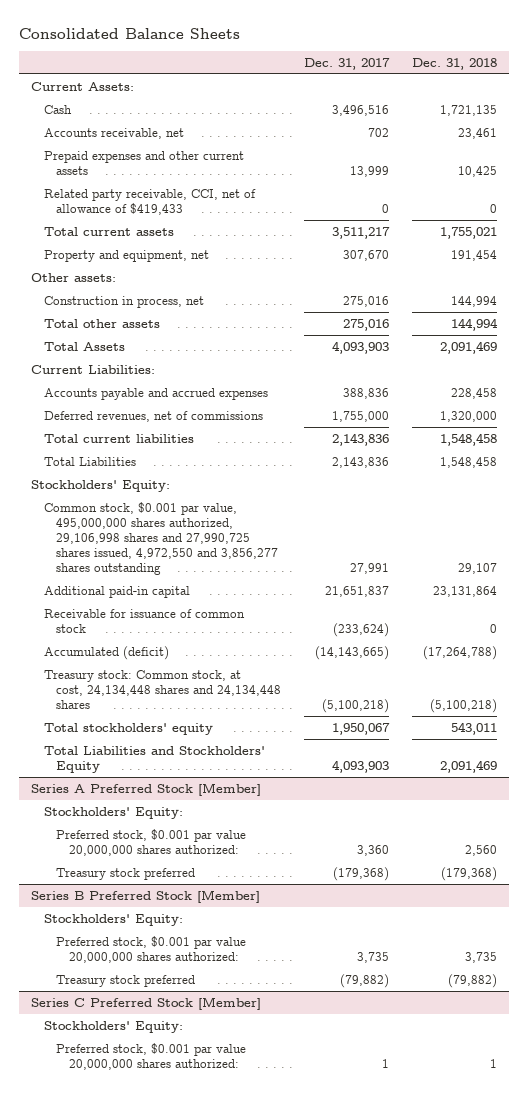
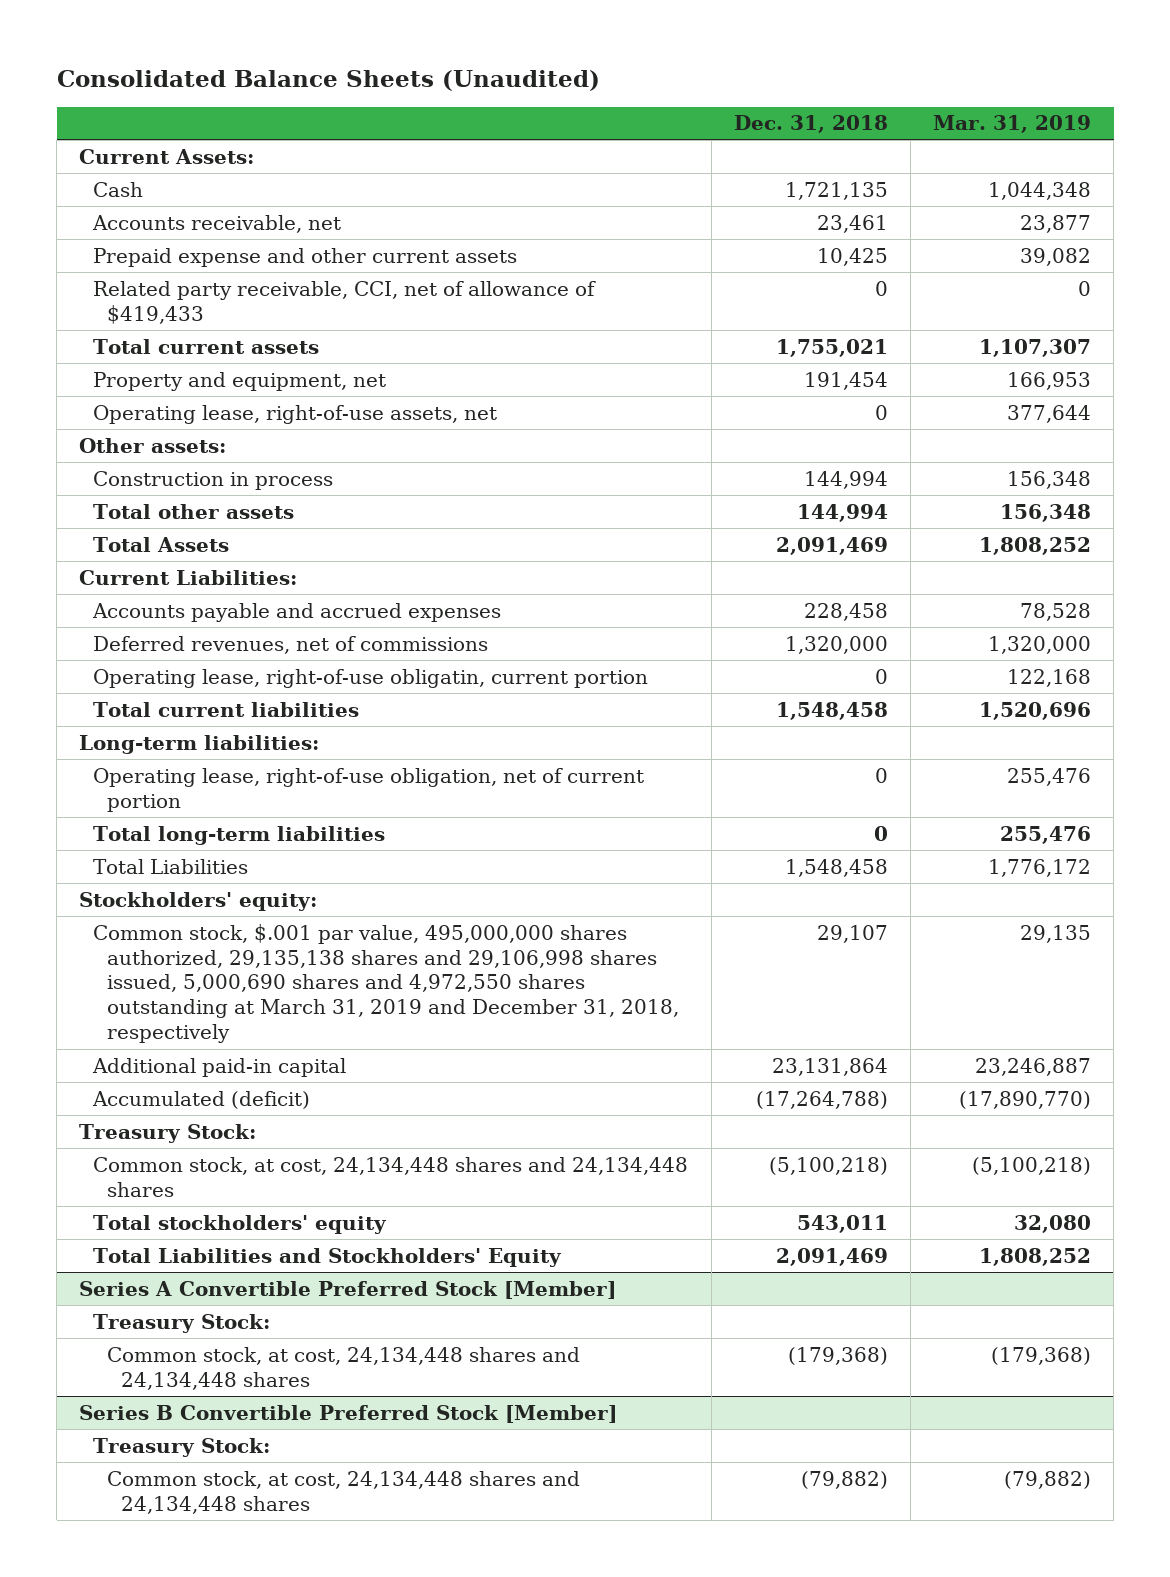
[19,27,241,39] Consolidated Balance Sheets -> [56,70,600,92] Consolidated Balance Sheets (Unaudited)
[304,57,391,70] Dec. 31, 2017 -> none
none -> [933,115,1092,134] Mar. 31, 2019
[43,150,244,175] Prepaid expenses and other current assets -> [93,247,518,267] Prepaid expense and other current assets
none -> [93,404,498,424] Operating lease, right-of-use assets, net
[43,295,204,308] Construction in process, net -> [93,470,334,490] Construction in process
none -> [93,668,649,688] Operating lease, right-of-use obligatin, current portion
none -> [79,734,320,754] Long-term liabilities:
none -> [93,767,645,812] Operating lease, right-of-use obligation, net of current portion
none -> [93,825,386,845] Total long-term liabilities
[30,479,170,492] Stockholders' Equity: -> [79,891,318,911] Stockholders' equity:
[43,501,279,576] Common stock, $0.001 par value, 495,000,000 shares authorized, 29,106,998 shares and 27,990,725 shares issued, 4,972,550 and 3,856,277 shares outstanding -> [93,923,680,1044] Common stock, $.001 par value, 495,000,000 shares authorized, 29,135,138 shares and 29,106,998 shares issued, 5,000,690 shares and 4,972,550 shares outstanding at March 31, 2019 and December 31, 2018, respectively
[43,608,245,633] Receivable for issuance of common stock -> none
none -> [79,1123,257,1143] Treasury Stock:
[43,669,282,709] Treasury stock: Common stock, at cost, 24,134,448 shares and 24,134,448 shares -> [93,1156,689,1197] Common stock, at cost, 24,134,448 shares and 24,134,448 shares
[43,806,183,819] Stockholders' Equity: -> none
[56,828,247,856] Preferred stock, $0.001 par value 20,000,000 shares authorized: -> none
[43,913,183,926] Stockholders' Equity: -> none
[56,935,247,963] Preferred stock, $0.001 par value 20,000,000 shares authorized: -> none
[30,996,261,1010] Series C Preferred Stock [Member] -> none
[43,1020,183,1033] Stockholders' Equity: -> none
[56,1042,247,1070] Preferred stock, $0.001 par value 20,000,000 shares authorized: -> none
[30,782,261,796] Series A Preferred Stock [Member] -> [79,1280,617,1299] Series A Convertible Preferred Stock [Member]
none -> [93,1313,271,1333] Treasury Stock:
[56,867,196,880] Treasury stock preferred -> [107,1346,581,1390] Common stock, at cost, 24,134,448 shares and 24,134,448 shares
[30,889,260,903] Series B Preferred Stock [Member] -> [79,1404,618,1423] Series B Convertible Preferred Stock [Member]
none -> [93,1437,271,1457] Treasury Stock:
[56,974,196,987] Treasury stock preferred -> [107,1470,581,1514] Common stock, at cost, 24,134,448 shares and 24,134,448 shares

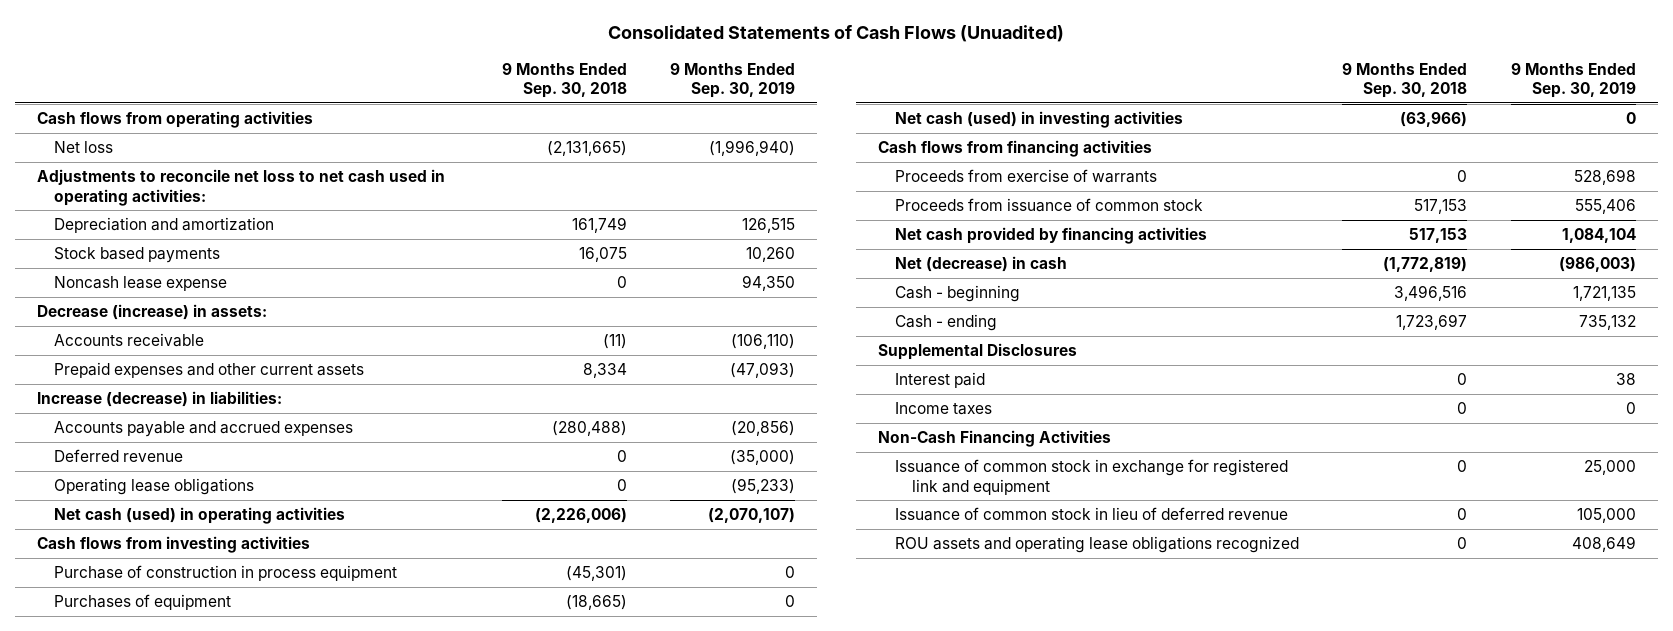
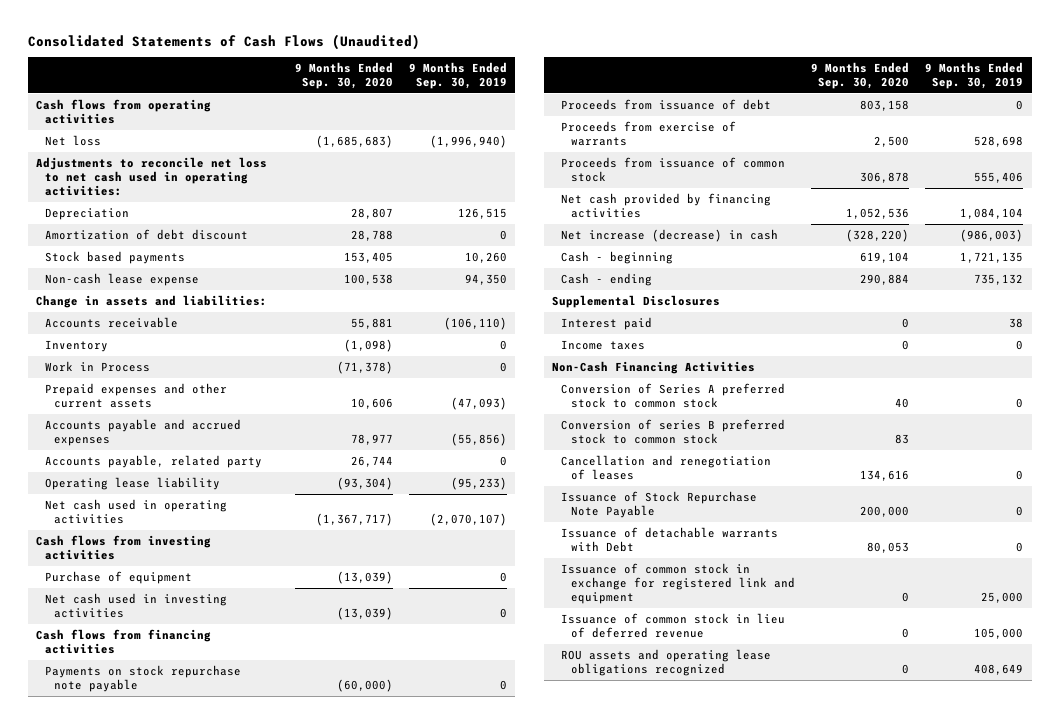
[608,25,1065,43] Consolidated Statements of Cash Flows (Unuadited) -> [27,33,420,50] Consolidated Statements of Cash Flows (Unaudited)
[501,62,627,99] 9 Months Ended Sep. 30, 2018 -> none
none -> [294,62,393,90] 9 Months Ended Sep. 30, 2020
[54,216,275,233] Depreciation and amortization -> [45,207,130,220] Depreciation
none -> [45,228,249,240] Amortization of debt discount
[54,275,228,291] Noncash lease expense -> [45,272,200,286] Non-cash lease expense
[36,303,267,320] Decrease (increase) in assets: -> [35,294,267,308] Change in assets and liabilities:
none -> [45,339,109,352] Inventory
none -> [45,360,151,372] Work in Process
[36,390,282,407] Increase (decrease) in liabilities: -> none
[54,448,184,462] Deferred revenue -> none
[731,420,796,436] (20,856) -> [450,432,507,446] (55,856)
none -> [45,454,263,468] Accounts payable, related party
[54,477,255,495] Operating lease obligations -> [45,476,221,490] Operating lease liability
[54,506,346,524] Net cash (used) in operating activities -> [45,498,228,524] Net cash used in operating activities
[54,564,398,581] Purchase of construction in process equipment -> none
[54,593,232,610] Purchases of equipment -> [45,570,193,584] Purchase of equipment
[894,110,1183,128] Net cash (used) in investing activities -> [45,592,228,618] Net cash used in investing activities
none -> [45,664,242,692] Payments on stock repurchase note payable
none -> [561,98,772,110] Proceeds from issuance of debt
[894,255,1067,272] Net (decrease) in cash -> [561,228,779,242] Net increase (decrease) in cash
none -> [561,382,786,408] Conversion of Series A preferred stock to common stock
none -> [561,418,786,444] Conversion of series B preferred stock to common stock
none -> [561,454,772,480] Cancellation and renegotiation of leases
none -> [561,490,758,518] Issuance of Stock Repurchase Note Payable
none -> [561,526,779,552] Issuance of detachable warrants with Debt

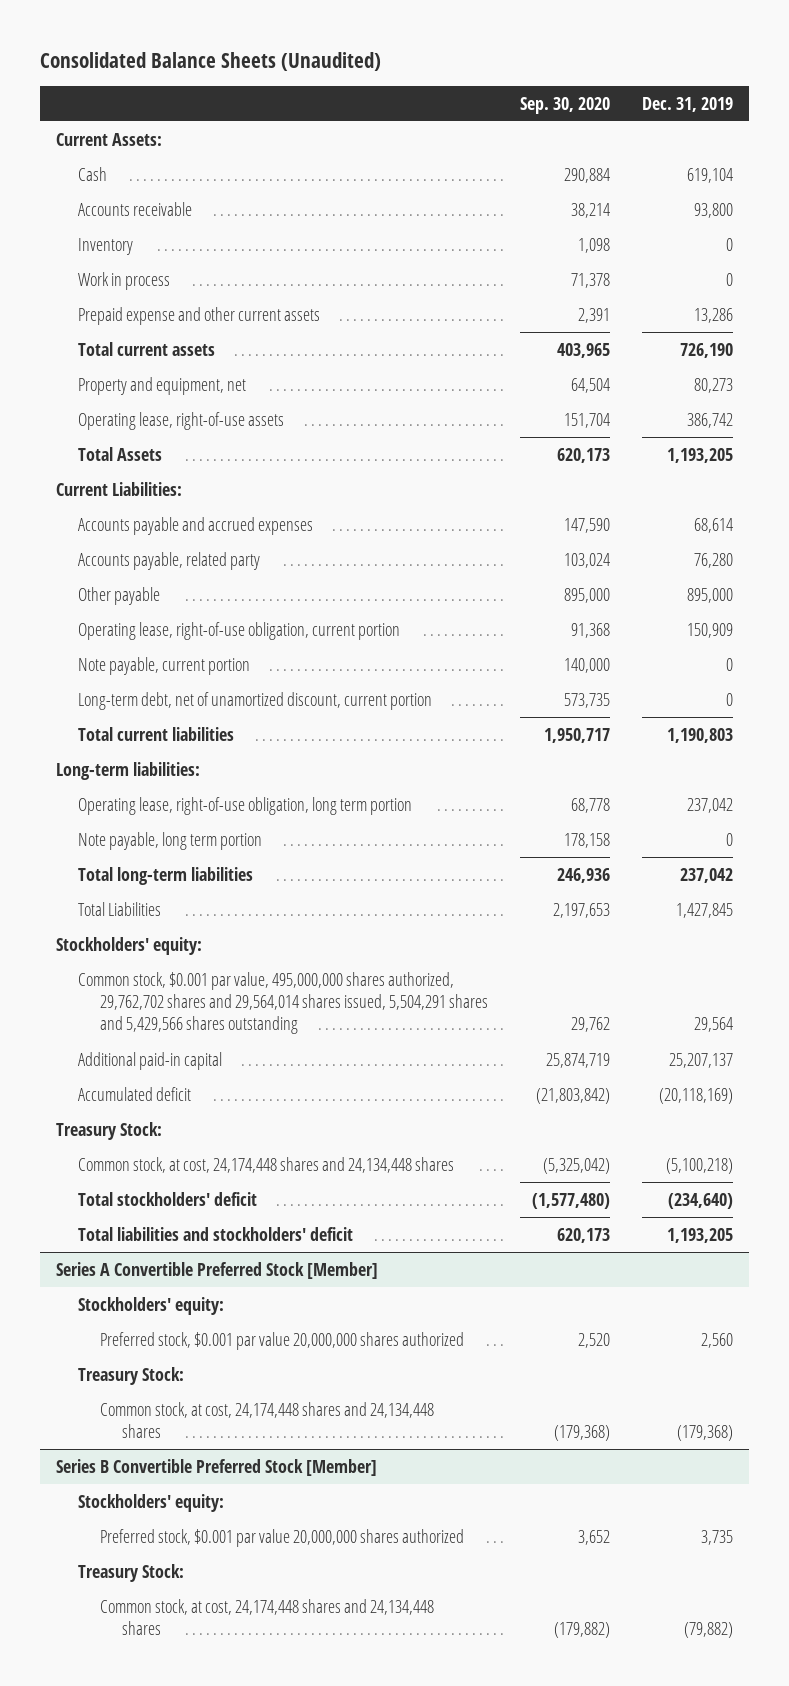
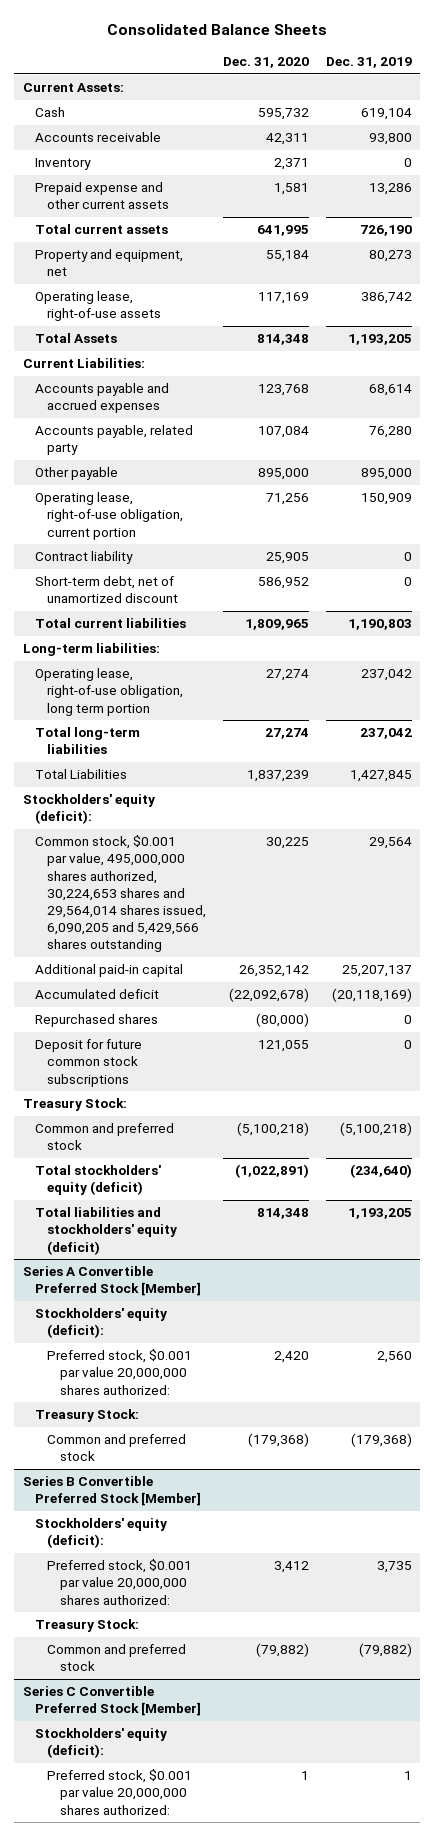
[39,51,381,71] Consolidated Balance Sheets (Unaudited) -> [107,24,328,36] Consolidated Balance Sheets
[519,96,610,114] Sep. 30, 2020 -> none
none -> [223,56,310,68] Dec. 31, 2020
[77,271,170,290] Work in process -> none
[77,656,250,675] Note payable, current portion -> none
none -> [35,551,134,565] Contract liability
[77,691,432,710] Long-term debt, net of unamortized discount, current portion -> [35,576,179,604] Short-term debt, net of unamortized discount
[77,831,262,850] Note payable, long term portion -> none
[55,936,202,955] Stockholders' equity: -> [22,794,155,825] Stockholders' equity (deficit):
[77,971,488,1035] Common stock, $0.001 par value, 495,000,000 shares authorized, 29,762,702 shares and 29,564,014 shares issued, 5,504,291 shares and 5,429,566 shares outstanding -> [35,835,207,953] Common stock, $0.001 par value, 495,000,000 shares authorized, 30,224,653 shares and 29,564,014 shares issued, 6,090,205 and 5,429,566 shares outstanding
none -> [35,1014,159,1028] Repurchased shares
none -> [35,1039,143,1087] Deposit for future common stock subscriptions
[77,1156,454,1173] Common stock, at cost, 24,174,448 shares and 24,134,448 shares -> [35,1123,175,1151] Common and preferred stock
[77,1191,257,1206] Total stockholders' deficit -> [35,1165,162,1196] Total stockholders' equity (deficit)
[77,1226,353,1241] Total liabilities and stockholders' deficit -> [35,1207,178,1255] Total liabilities and stockholders' equity (deficit)
[77,1296,224,1315] Stockholders' equity: -> [35,1308,168,1339] Stockholders' equity (deficit):
[99,1331,464,1350] Preferred stock, $0.001 par value 20,000,000 shares authorized -> [47,1349,193,1395] Preferred stock, $0.001 par value 20,000,000 shares authorized:
[99,1401,434,1439] Common stock, at cost, 24,174,448 shares and 24,134,448 shares -> [47,1434,187,1462] Common and preferred stock
[77,1493,224,1512] Stockholders' equity: -> [35,1518,168,1549] Stockholders' equity (deficit):
[99,1528,464,1547] Preferred stock, $0.001 par value 20,000,000 shares authorized -> [47,1559,193,1605] Preferred stock, $0.001 par value 20,000,000 shares authorized:
[99,1598,434,1636] Common stock, at cost, 24,174,448 shares and 24,134,448 shares -> [47,1644,187,1672] Common and preferred stock
none -> [22,1686,202,1717] Series C Convertible Preferred Stock [Member]
none -> [35,1728,168,1759] Stockholders' equity (deficit):
none -> [47,1769,193,1815] Preferred stock, $0.001 par value 20,000,000 shares authorized:

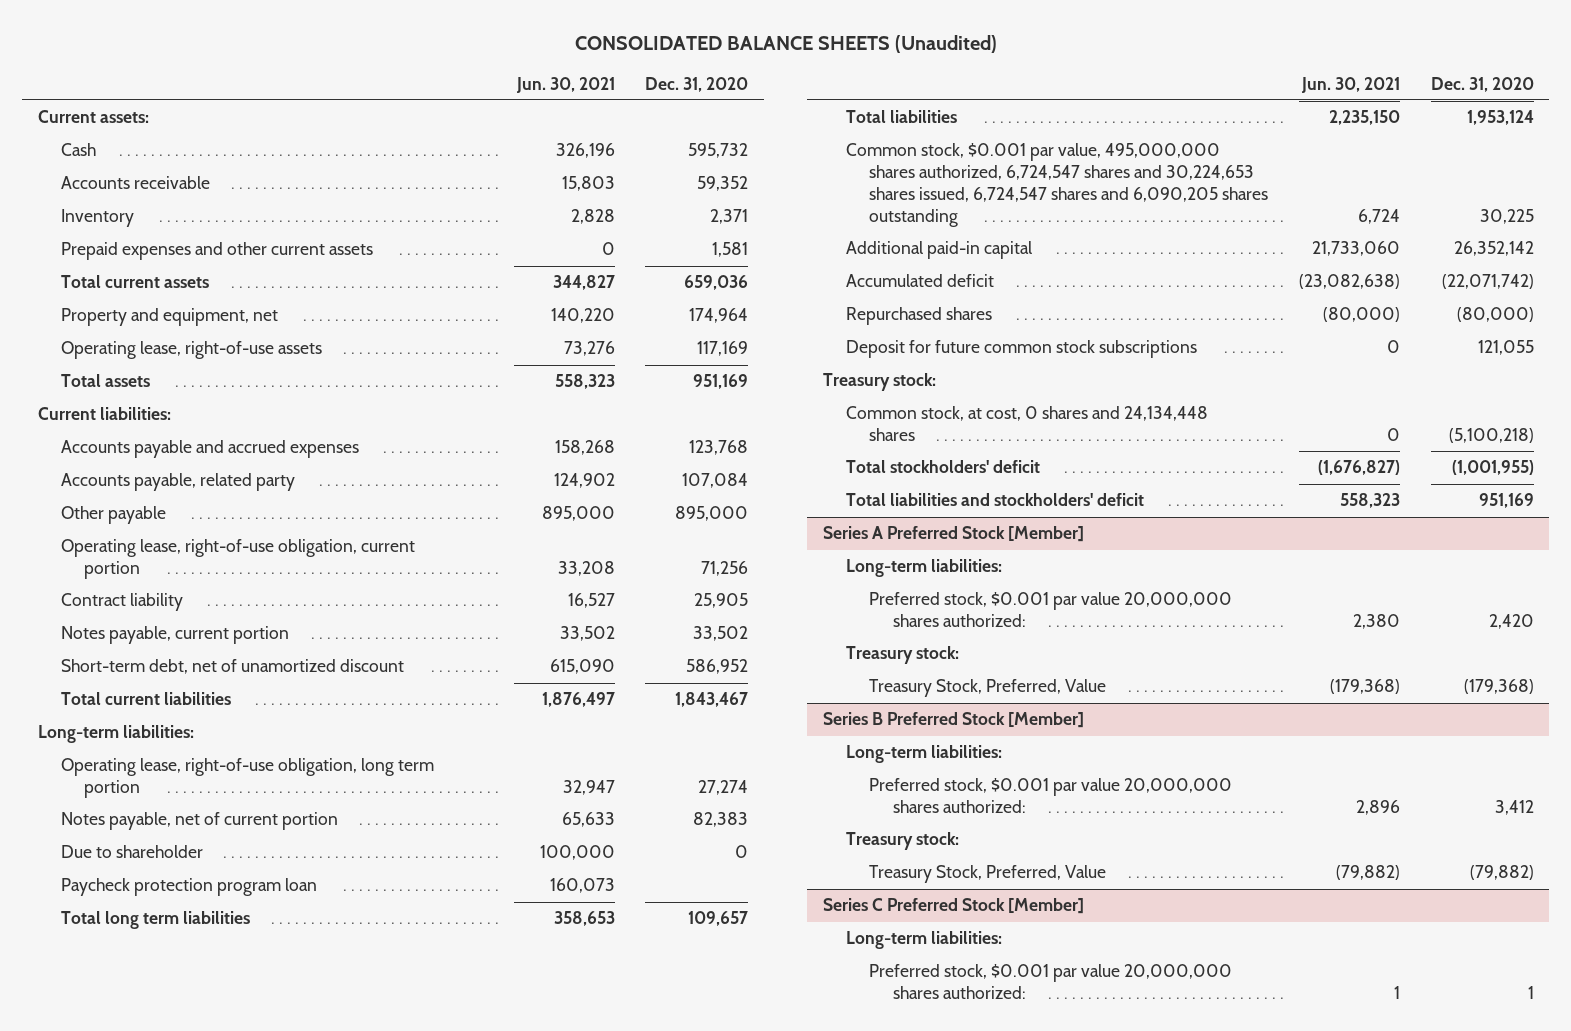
[107,24,328,36] Consolidated Balance Sheets -> [574,34,997,53] CONSOLIDATED BALANCE SHEETS (Unaudited)
[325,56,412,68] Dec. 31, 2019 -> none
none -> [515,76,615,93] Jun. 30, 2021
[22,83,124,93] Current Assets: -> [37,110,149,124] Current assets:
[266,133,310,146] 42,311 -> [697,176,749,192] 59,352
[35,182,170,210] Prepaid expense and other current assets -> [60,242,373,261] Prepaid expenses and other current assets
[257,225,310,237] 641,995 -> [684,275,749,291] 659,036
[266,250,310,263] 55,184 -> [689,308,749,324] 174,964
[35,333,118,344] Total Assets -> [60,374,150,388] Total assets
[257,334,310,346] 814,348 -> [693,374,749,390] 951,169
[22,358,145,369] Current Liabilities: -> [37,407,171,421] Current liabilities:
none -> [60,626,289,645] Notes payable, current portion
[245,619,310,631] 1,809,965 -> [675,692,749,708] 1,843,467
[22,794,155,825] Stockholders' equity (deficit): -> none
none -> [60,812,338,831] Notes payable, net of current portion
none -> [60,845,203,859] Due to shareholder
none -> [60,878,317,897] Paycheck protection program loan
[35,727,141,755] Total long-term liabilities -> [60,911,250,930] Total long term liabilities
[265,728,310,740] 27,274 -> [688,911,749,927] 109,657
[35,769,128,780] Total Liabilities -> [846,110,958,124] Total liabilities
[247,770,310,783] 1,837,239 -> [1466,110,1534,126] 1,953,124
[35,835,207,953] Common stock, $0.001 par value, 495,000,000 shares authorized, 30,224,653 shares and 29,564,014 shares issued, 6,090,205 and 5,429,566 shares outstanding -> [846,143,1269,227] Common stock, $0.001 par value, 495,000,000 shares authorized, 6,724,547 shares and 30,224,653 shares issued, 6,724,547 shares and 6,090,205 shares outstanding
[229,988,310,1003] (22,092,678) -> [1441,274,1534,290] (22,071,742)
[35,1308,168,1339] Stockholders' equity (deficit): -> none
[22,1098,127,1112] Treasury Stock: -> [822,373,936,392] Treasury stock:
[35,1123,175,1151] Common and preferred stock -> [846,406,1209,442] Common stock, at cost, 0 shares and 24,134,448 shares
[35,1165,162,1196] Total stockholders' equity (deficit) -> [846,460,1041,474] Total stockholders' deficit
[235,1164,310,1179] (1,022,891) -> [1451,460,1534,476] (1,001,955)
[35,1207,178,1255] Total liabilities and stockholders' equity (deficit) -> [846,493,1145,507] Total liabilities and stockholders' deficit
[257,1208,310,1220] 814,348 -> [1478,493,1534,509] 951,169
[22,1266,202,1297] Series A Convertible Preferred Stock [Member] -> [822,526,1084,543] Series A Preferred Stock [Member]
none -> [846,559,1003,578] Long-term liabilities:
[35,1518,168,1549] Stockholders' equity (deficit): -> none
[35,1409,140,1423] Treasury Stock: -> [846,646,960,665] Treasury stock:
[47,1434,187,1462] Common and preferred stock -> [869,679,1107,698] Treasury Stock, Preferred, Value
[22,1476,202,1507] Series B Convertible Preferred Stock [Member] -> [822,712,1084,729] Series B Preferred Stock [Member]
none -> [846,745,1003,764] Long-term liabilities:
[35,1728,168,1759] Stockholders' equity (deficit): -> none
[35,1619,140,1633] Treasury Stock: -> [846,832,960,851] Treasury stock:
[47,1644,187,1672] Common and preferred stock -> [869,865,1107,884] Treasury Stock, Preferred, Value
[22,1686,202,1717] Series C Convertible Preferred Stock [Member] -> [822,898,1084,915] Series C Preferred Stock [Member]
none -> [846,931,1003,950] Long-term liabilities:

